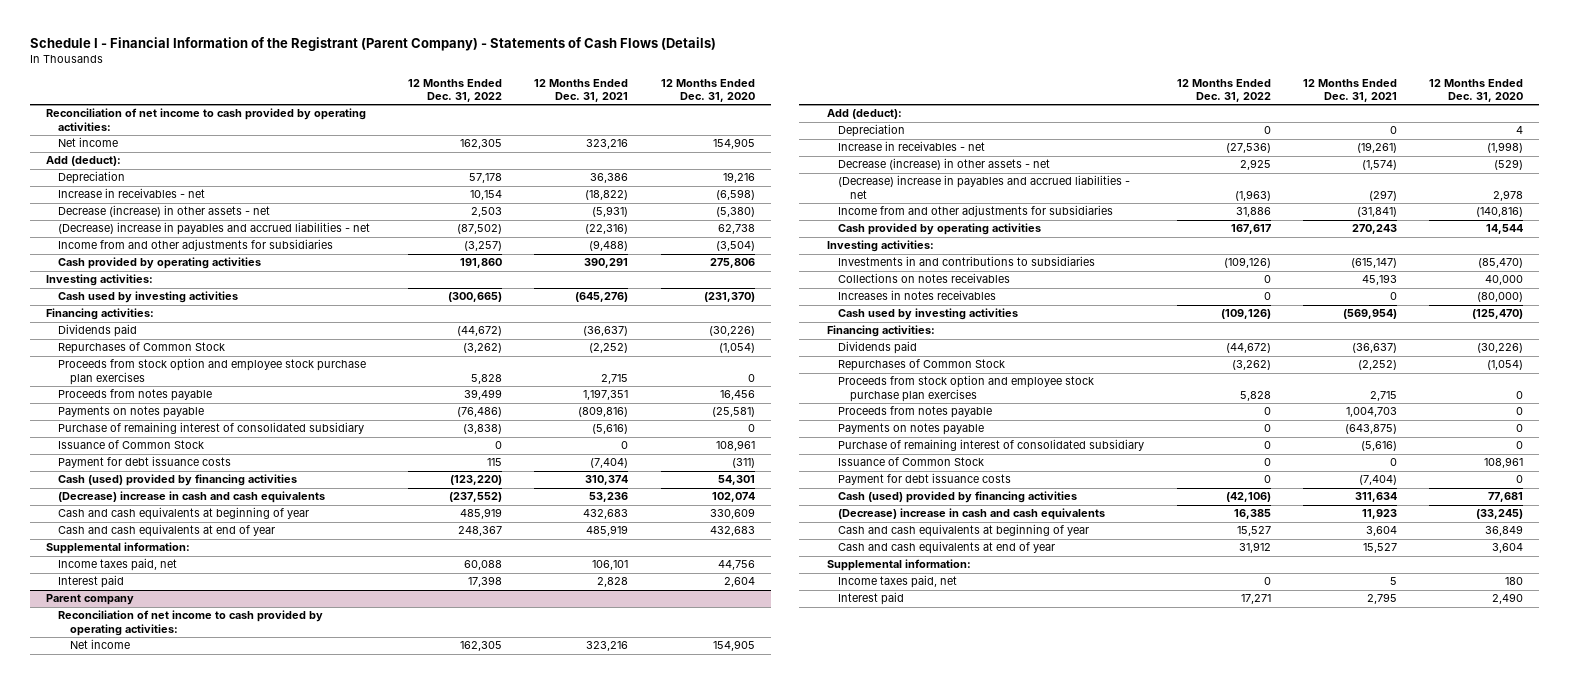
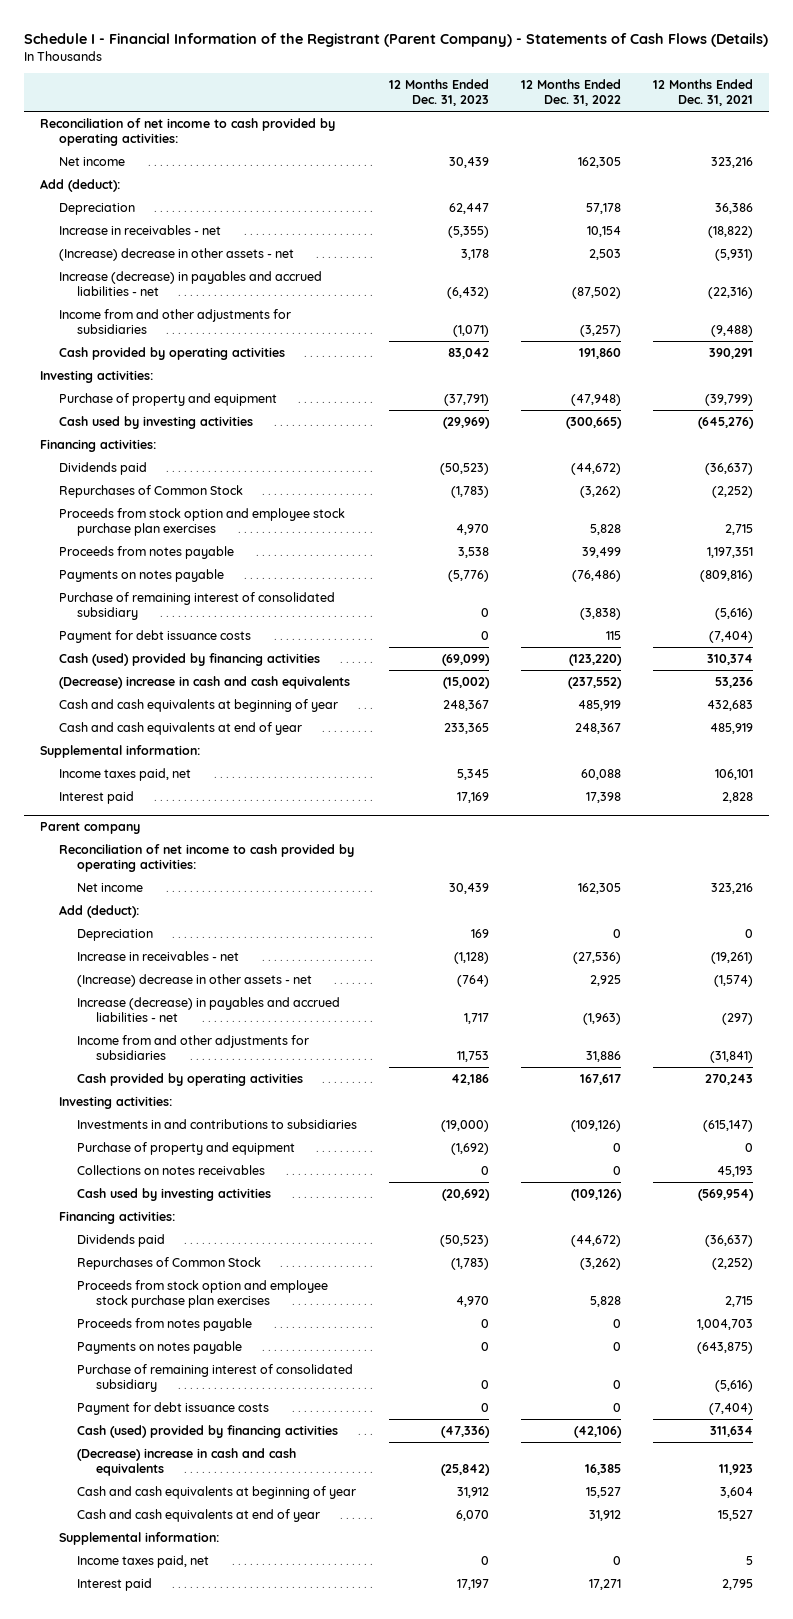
[660,78,755,102] 12 Months Ended Dec. 31, 2020 -> none
none -> [389,78,490,107] 12 Months Ended Dec. 31, 2023
[58,205,271,218] Decrease (increase) in other assets - net -> [58,247,294,261] (Increase) decrease in other assets - net
[58,222,371,236] (Decrease) increase in payables and accrued liabilities - net -> [58,270,322,297] Increase (decrease) in payables and accrued liabilities - net
none -> [58,392,277,406] Purchase of property and equipment
[58,440,205,450] Issuance of Common Stock -> none
[838,158,1051,171] Decrease (increase) in other assets - net -> [77,973,313,987] (Increase) decrease in other assets - net
[838,175,1131,199] (Decrease) increase in payables and accrued liabilities - net -> [77,996,341,1023] Increase (decrease) in payables and accrued liabilities - net
none -> [77,1141,296,1155] Purchase of property and equipment
[838,290,997,301] Increases in notes receivables -> none
[838,457,985,467] Issuance of Common Stock -> none

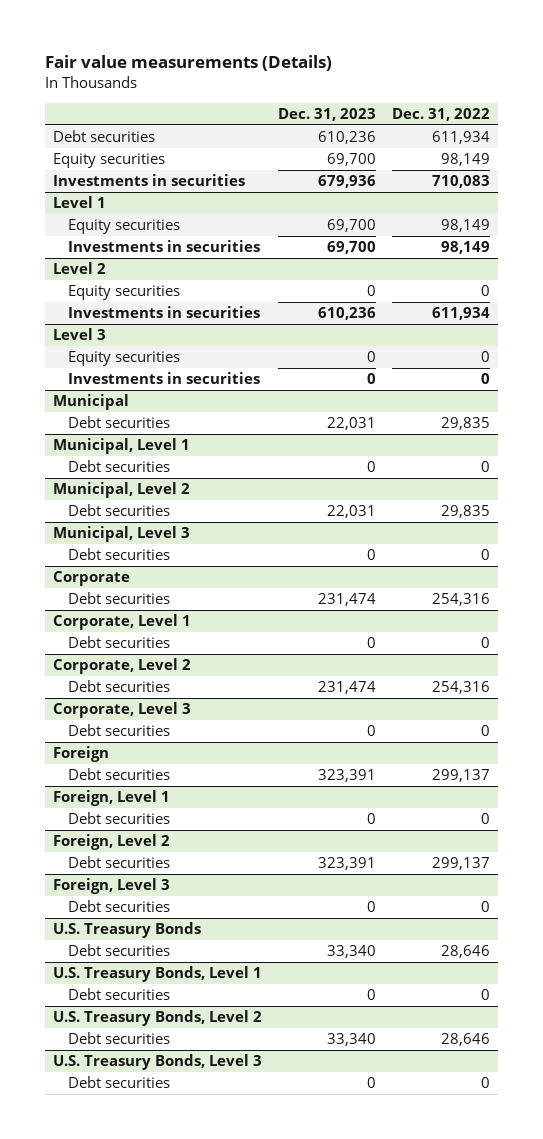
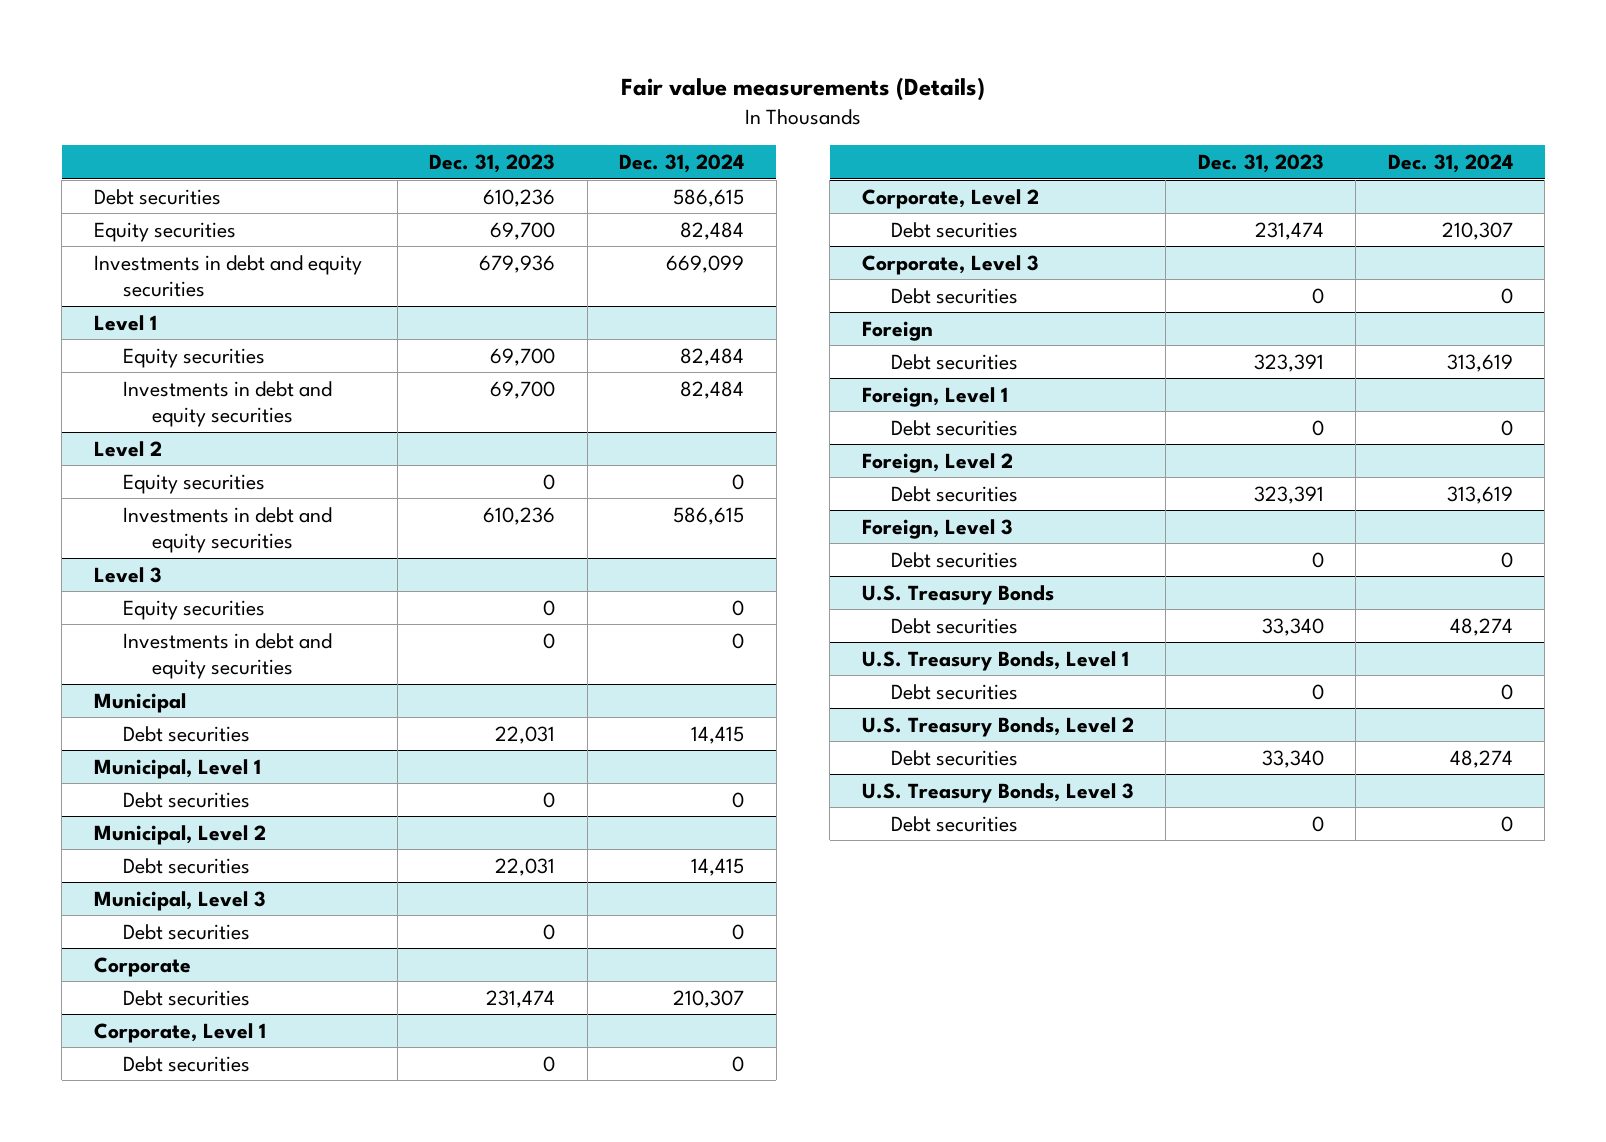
[392,107,491,121] Dec. 31, 2022 -> none
none -> [619,154,745,174] Dec. 31, 2024
[53,174,246,187] Investments in securities -> [93,254,362,298] Investments in debt and equity securities
[67,240,260,253] Investments in securities -> [123,380,333,428] Investments in debt and equity securities
[67,306,260,319] Investments in securities -> [123,506,333,554] Investments in debt and equity securities
[67,372,260,385] Investments in securities -> [123,632,333,680] Investments in debt and equity securities

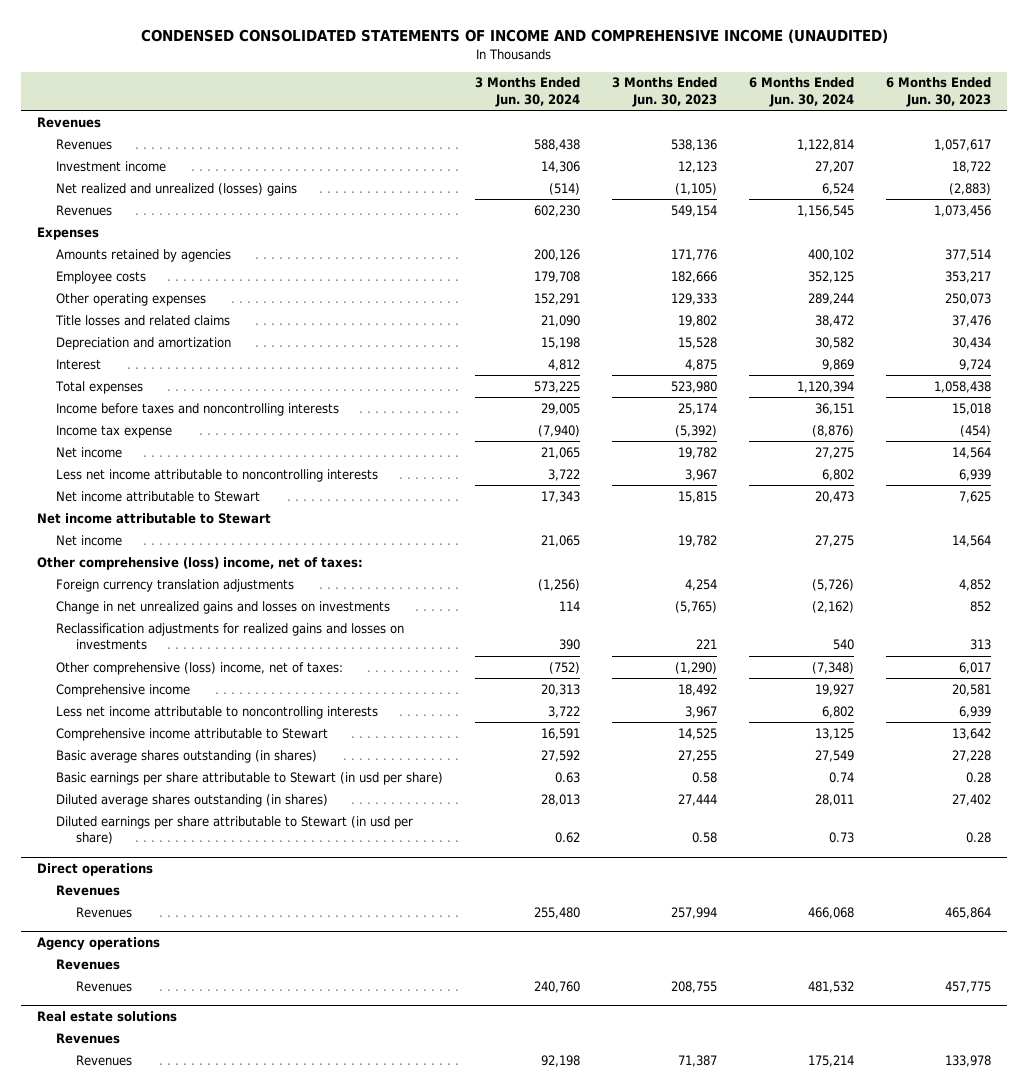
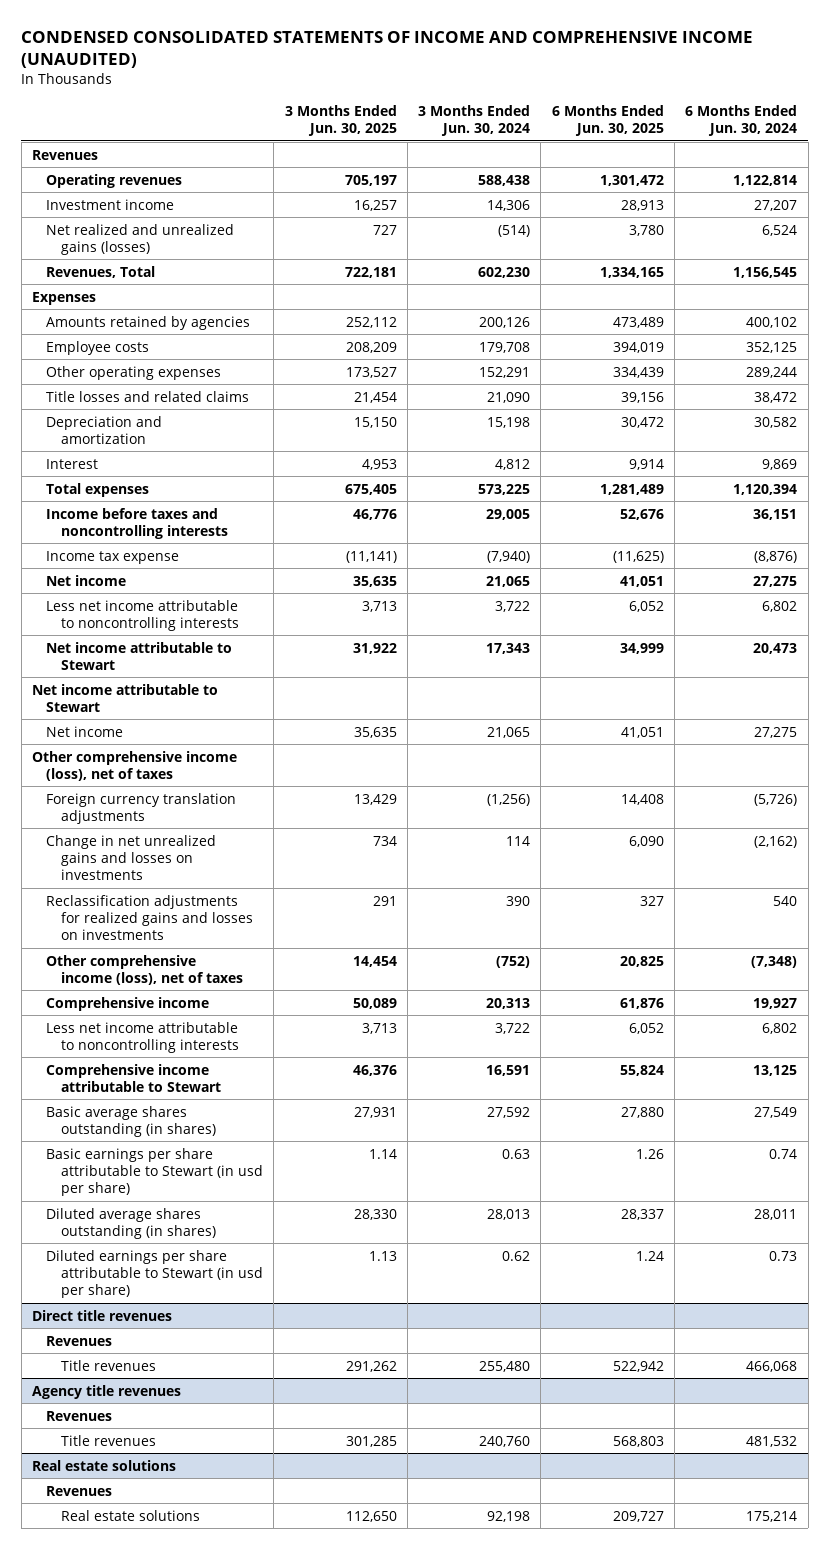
[612,77,718,107] 3 Months Ended Jun. 30, 2023 -> none
[885,77,991,107] 6 Months Ended Jun. 30, 2023 -> none
none -> [284,105,397,137] 3 Months Ended Jun. 30, 2025
none -> [551,105,664,137] 6 Months Ended Jun. 30, 2025
[56,138,113,150] Revenues -> [46,173,183,188] Operating revenues
[56,182,298,196] Net realized and unrealized (losses) gains -> [46,223,235,255] Net realized and unrealized gains (losses)
[56,204,113,216] Revenues -> [46,265,156,278] Revenues, Total
[36,556,363,570] Other comprehensive (loss) income, net of taxes: -> [31,750,237,781] Other comprehensive income (loss), net of taxes
[56,661,344,675] Other comprehensive (loss) income, net of taxes: -> [46,954,243,985] Other comprehensive income (loss), net of taxes
[36,863,153,877] Direct operations -> [31,1309,172,1321] Direct title revenues
[75,906,132,918] Revenues -> [60,1359,156,1371] Title revenues
[36,937,160,951] Agency operations -> [31,1384,181,1399] Agency title revenues
[75,980,132,992] Revenues -> [60,1434,156,1446] Title revenues
[75,1054,132,1066] Revenues -> [60,1509,200,1521] Real estate solutions

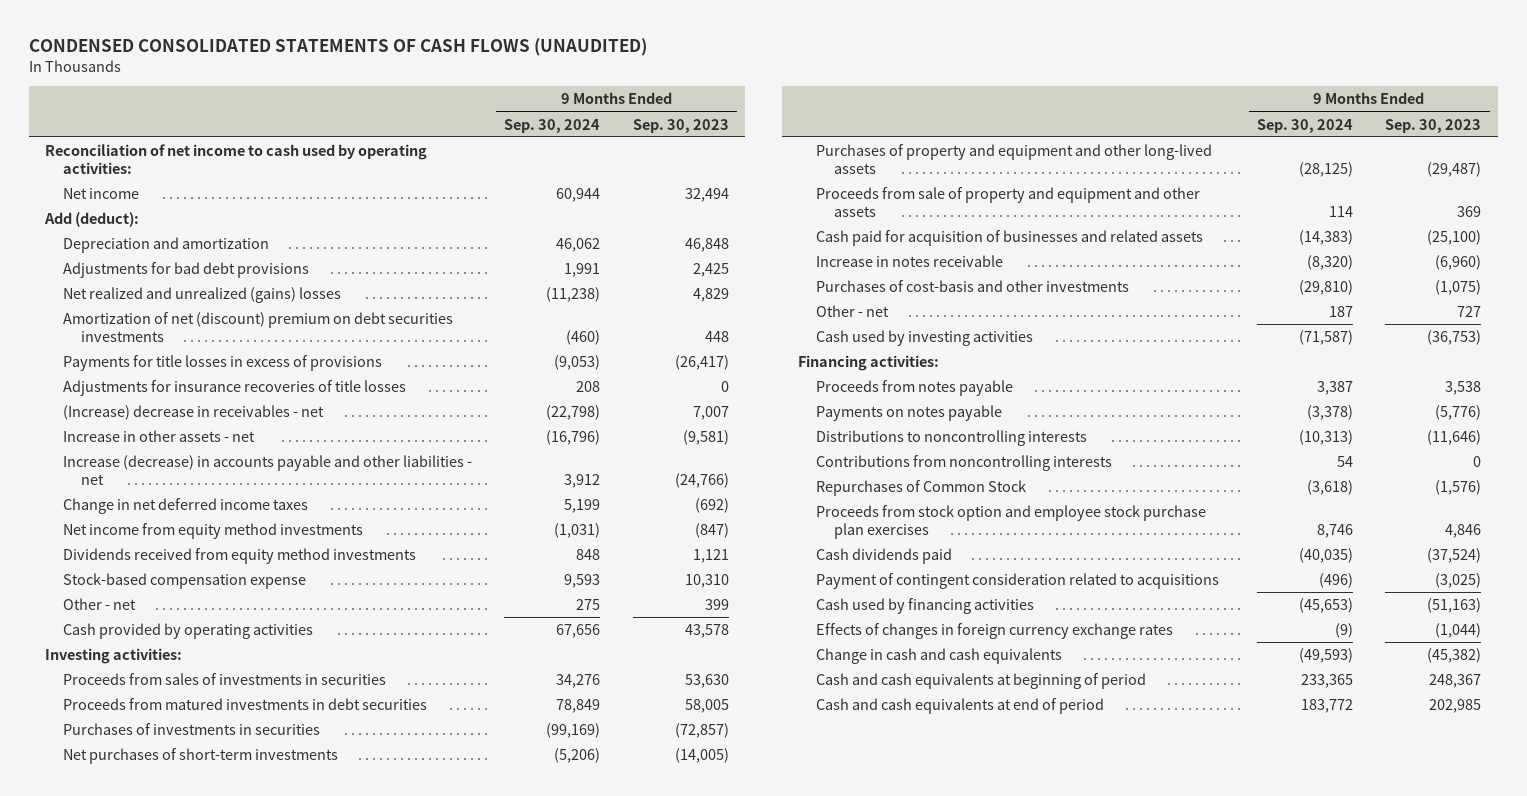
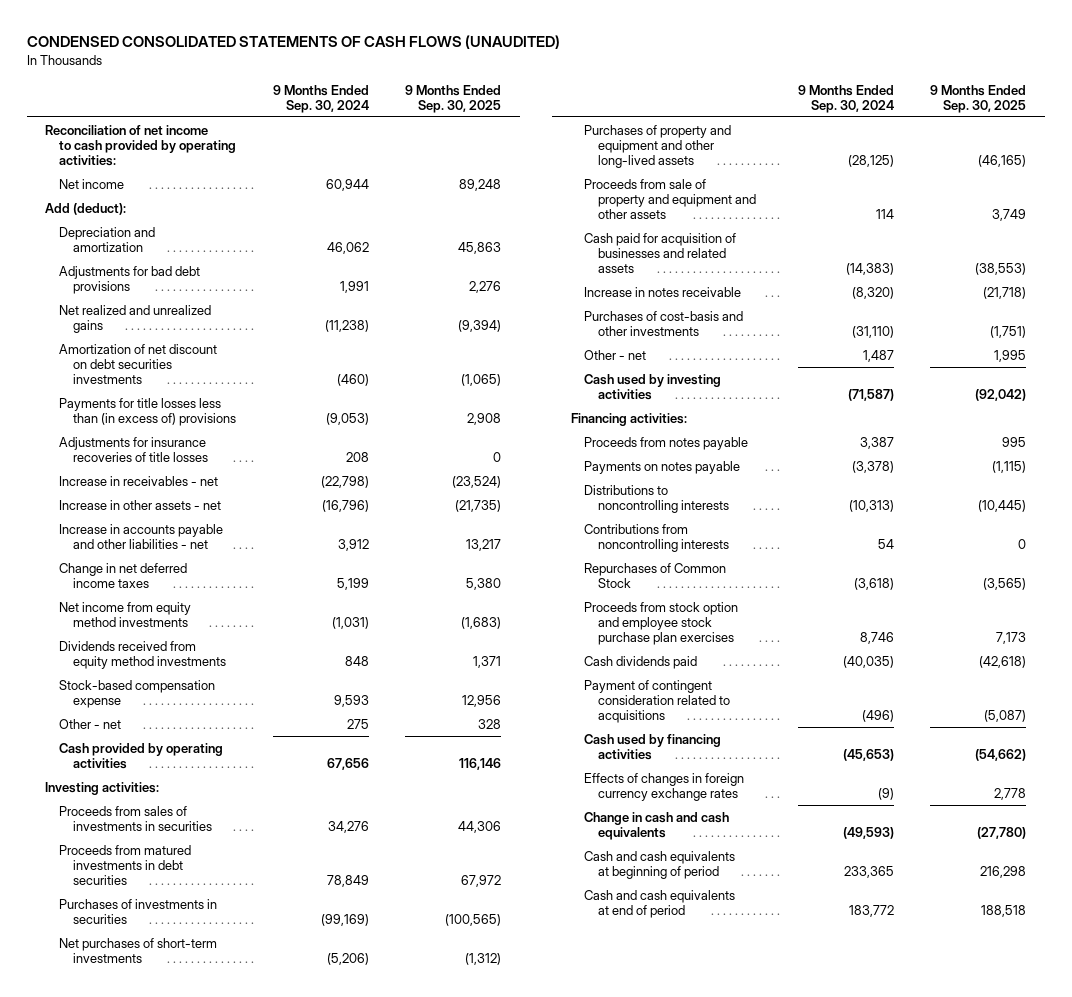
[632,118,729,133] Sep. 30, 2023 -> none
none -> [405,84,502,113] 9 Months Ended Sep. 30, 2025
[45,143,428,174] Reconciliation of net income to cash used by operating activities: -> [45,124,236,166] Reconciliation of net income to cash provided by operating activities:
[63,286,342,303] Net realized and unrealized (gains) losses -> [58,304,211,333] Net realized and unrealized gains
[63,311,454,342] Amortization of net (discount) premium on debt securities investments -> [58,343,217,384] Amortization of net discount on debt securities investments
[63,354,383,371] Payments for title losses in excess of provisions -> [58,397,236,426] Payments for title losses less than (in excess of) provisions
[63,404,325,420] (Increase) decrease in receivables - net -> [58,475,218,486] Increase in receivables - net
[63,454,473,485] Increase (decrease) in accounts payable and other liabilities - net -> [58,523,223,549] Increase in accounts payable and other liabilities - net
[1299,279,1354,295] (29,810) -> [851,325,894,338] (31,110)
[1329,305,1354,317] 187 -> [862,349,894,362] 1,487

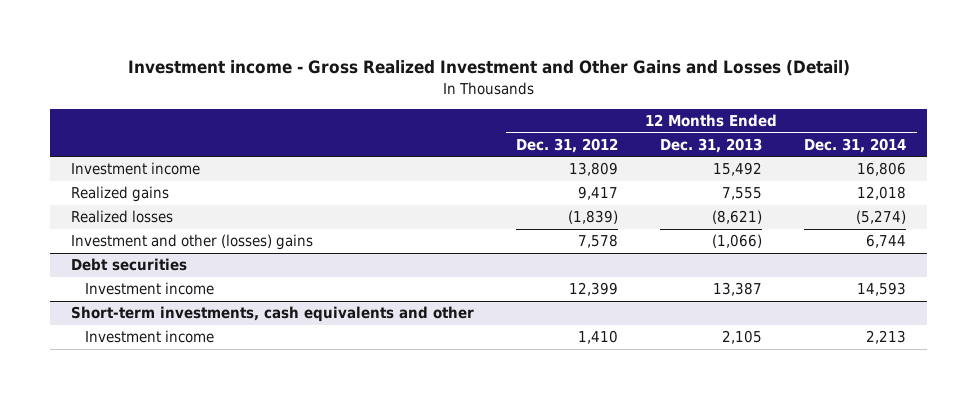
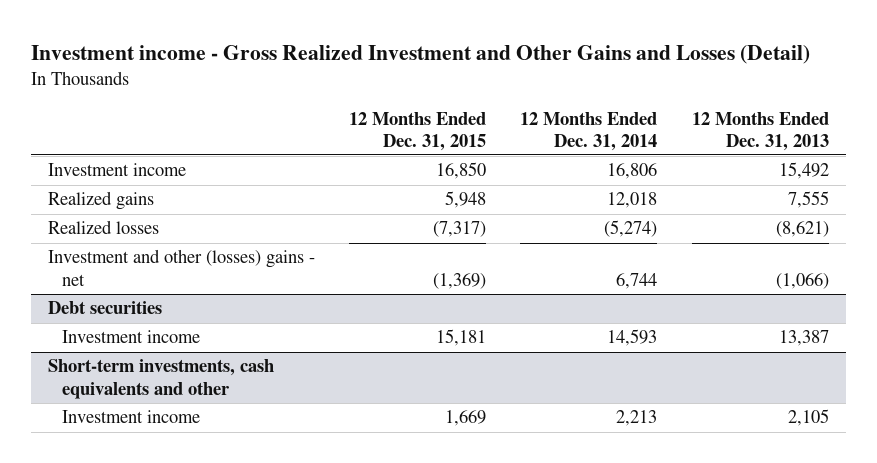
[516,137,619,153] Dec. 31, 2012 -> none
none -> [349,111,487,151] 12 Months Ended Dec. 31, 2015
[71,234,314,251] Investment and other (losses) gains -> [48,249,316,286] Investment and other (losses) gains - net

